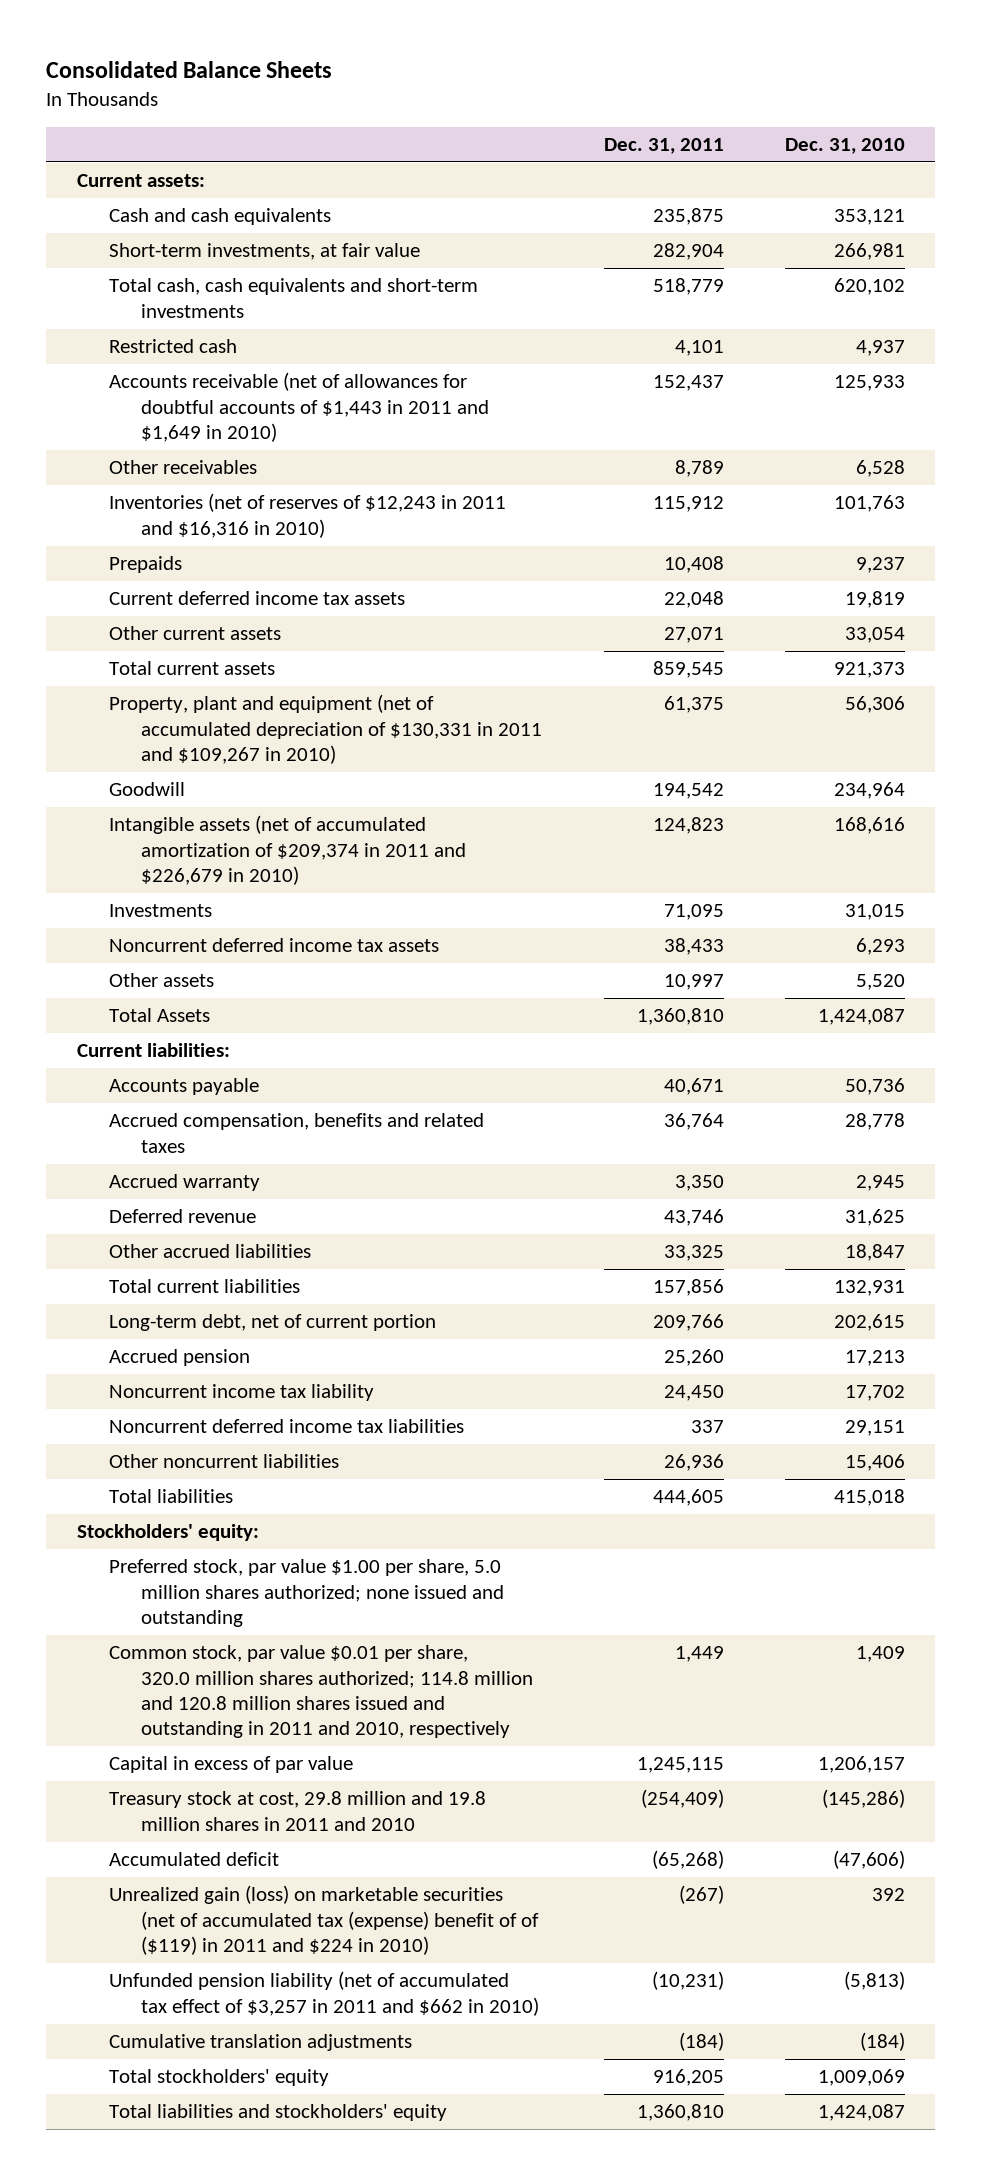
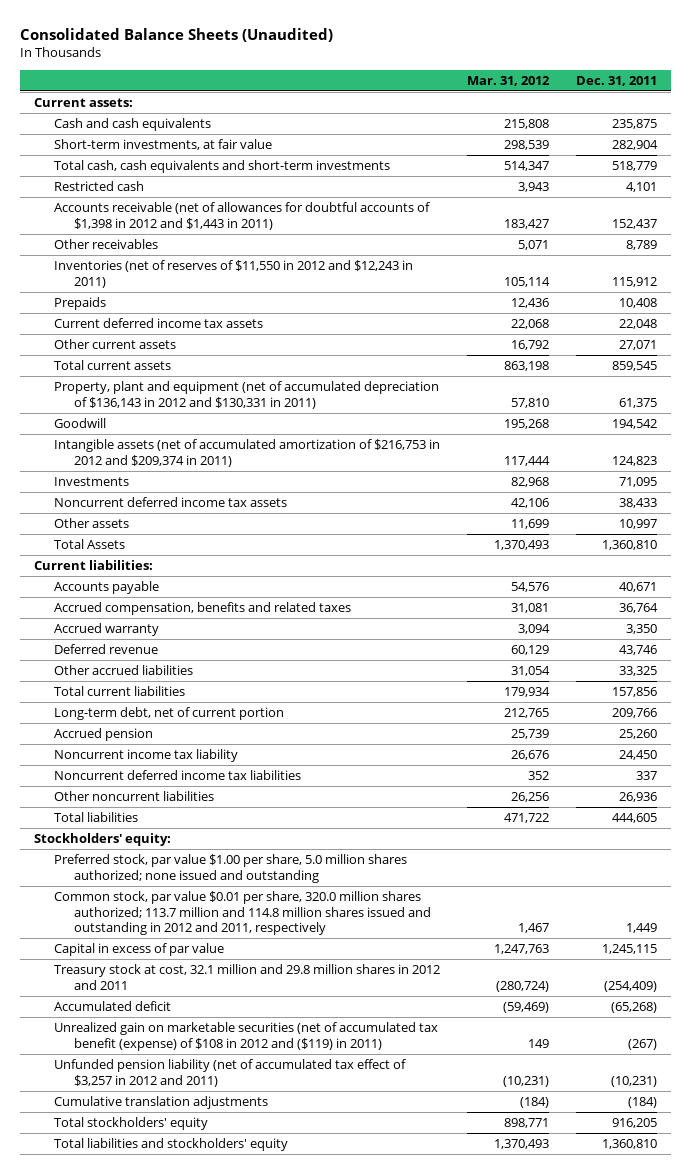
[46,61,333,79] Consolidated Balance Sheets -> [20,27,334,42] Consolidated Balance Sheets (Unaudited)
[784,138,905,155] Dec. 31, 2010 -> none
none -> [466,75,550,86] Mar. 31, 2012
[109,372,490,442] Accounts receivable (net of allowances for doubtful accounts of $1,443 in 2011 and $1,649 in 2010) -> [53,202,430,230] Accounts receivable (net of allowances for doubtful accounts of $1,398 in 2012 and $1,443 in 2011)
[109,493,507,538] Inventories (net of reserves of $12,243 in 2011 and $16,316 in 2010) -> [53,260,413,288] Inventories (net of reserves of $11,550 in 2012 and $12,243 in 2011)
[109,694,543,764] Property, plant and equipment (net of accumulated depreciation of $130,331 in 2011 and $109,267 in 2010) -> [53,381,439,409] Property, plant and equipment (net of accumulated depreciation of $136,143 in 2012 and $130,331 in 2011)
[109,815,467,885] Intangible assets (net of accumulated amortization of $209,374 in 2011 and $226,679 in 2010) -> [53,439,440,467] Intangible assets (net of accumulated amortization of $216,753 in 2012 and $209,374 in 2011)
[109,1645,534,1739] Common stock, par value $0.01 per share, 320.0 million shares authorized; 114.8 million and 120.8 million shares issued and outstanding in 2011 and 2010, respectively -> [53,891,431,935] Common stock, par value $0.01 per share, 320.0 million shares authorized; 113.7 million and 114.8 million shares issued and outstanding in 2012 and 2011, respectively
[109,1791,487,1831] Treasury stock at cost, 29.8 million and 19.8 million shares in 2011 and 2010 -> [53,964,440,990] Treasury stock at cost, 32.1 million and 29.8 million shares in 2012 and 2011
[109,1885,540,1955] Unrealized gain (loss) on marketable securities (net of accumulated tax (expense) benefit of of ($119) in 2011 and $224 in 2010) -> [53,1022,438,1051] Unrealized gain on marketable securities (net of accumulated tax benefit (expense) of $108 in 2012 and ($119) in 2011)
[109,1971,540,2016] Unfunded pension liability (net of accumulated tax effect of $3,257 in 2011 and $662 in 2010) -> [53,1059,406,1087] Unfunded pension liability (net of accumulated tax effect of $3,257 in 2012 and 2011)

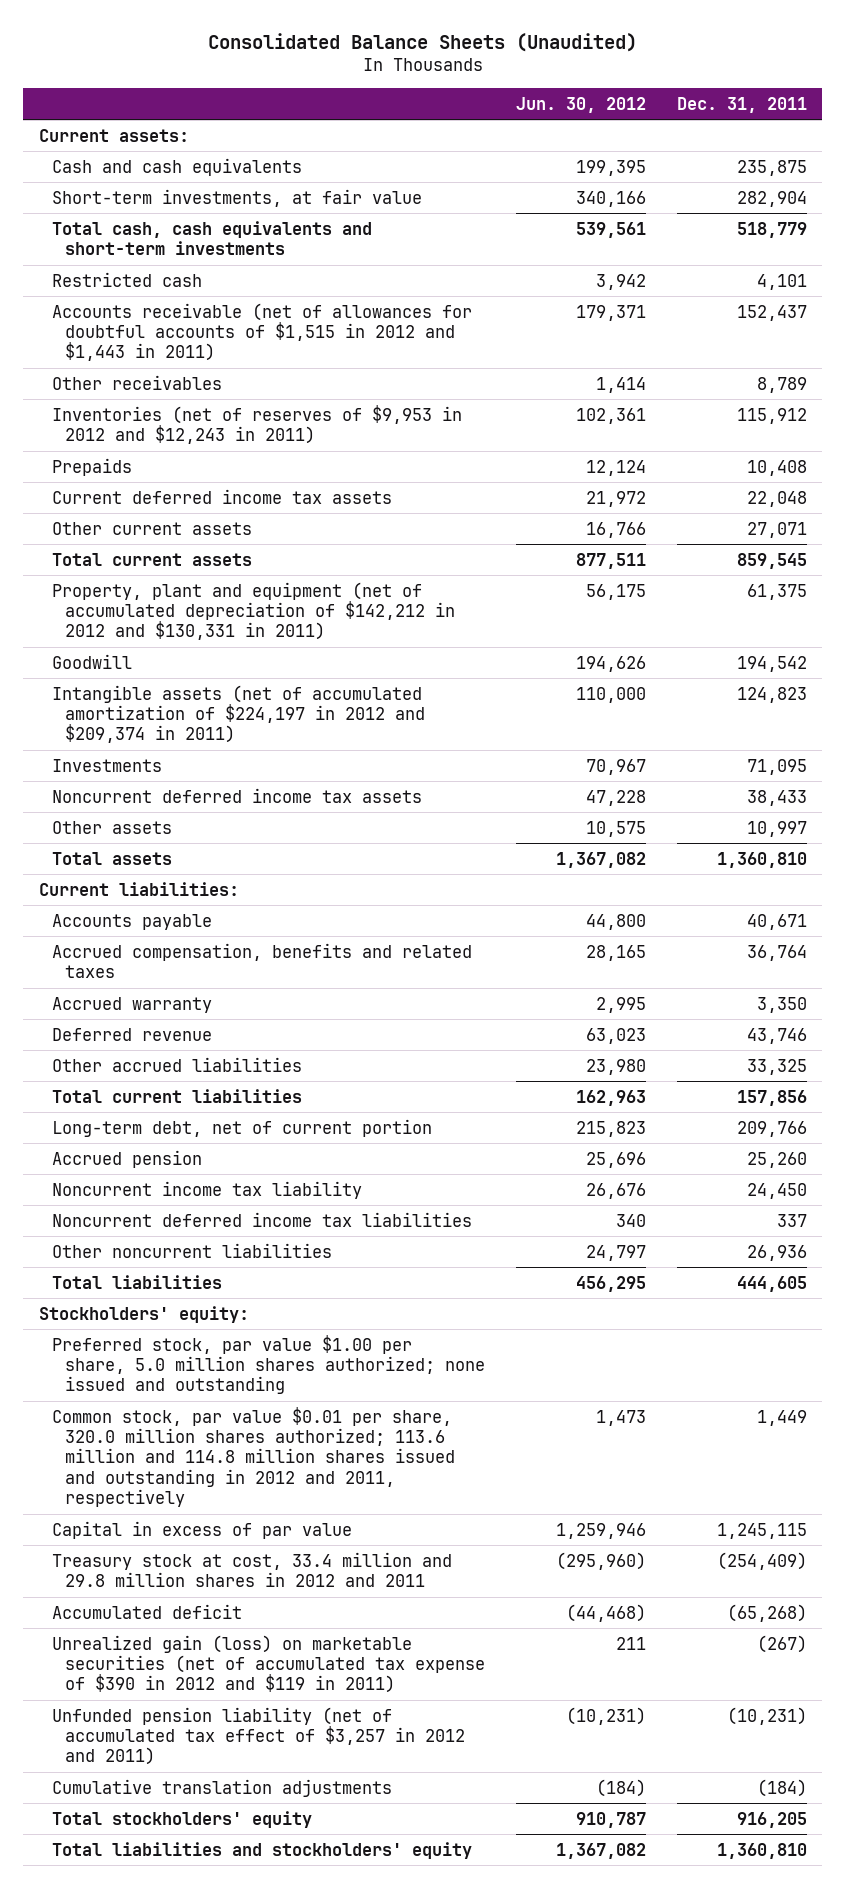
[466,75,550,86] Mar. 31, 2012 -> none
none -> [515,96,646,113] Jun. 30, 2012
[53,202,430,230] Accounts receivable (net of allowances for doubtful accounts of $1,398 in 2012 and $1,443 in 2011) -> [51,302,472,362] Accounts receivable (net of allowances for doubtful accounts of $1,515 in 2012 and $1,443 in 2011)
[53,260,413,288] Inventories (net of reserves of $11,550 in 2012 and $12,243 in 2011) -> [51,404,462,444] Inventories (net of reserves of $9,953 in 2012 and $12,243 in 2011)
[53,381,439,409] Property, plant and equipment (net of accumulated depreciation of $136,143 in 2012 and $130,331 in 2011) -> [51,581,455,641] Property, plant and equipment (net of accumulated depreciation of $142,212 in 2012 and $130,331 in 2011)
[53,439,440,467] Intangible assets (net of accumulated amortization of $216,753 in 2012 and $209,374 in 2011) -> [51,684,425,744] Intangible assets (net of accumulated amortization of $224,197 in 2012 and $209,374 in 2011)
[53,539,125,550] Total Assets -> [51,851,172,865] Total assets
[53,891,431,935] Common stock, par value $0.01 per share, 320.0 million shares authorized; 113.7 million and 114.8 million shares issued and outstanding in 2012 and 2011, respectively -> [51,1406,455,1507] Common stock, par value $0.01 per share, 320.0 million shares authorized; 113.6 million and 114.8 million shares issued and outstanding in 2012 and 2011, respectively
[53,964,440,990] Treasury stock at cost, 32.1 million and 29.8 million shares in 2012 and 2011 -> [51,1551,452,1587] Treasury stock at cost, 33.4 million and 29.8 million shares in 2012 and 2011
[53,1022,438,1051] Unrealized gain on marketable securities (net of accumulated tax benefit (expense) of $108 in 2012 and ($119) in 2011) -> [51,1634,485,1694] Unrealized gain (loss) on marketable securities (net of accumulated tax expense of $390 in 2012 and $119 in 2011)

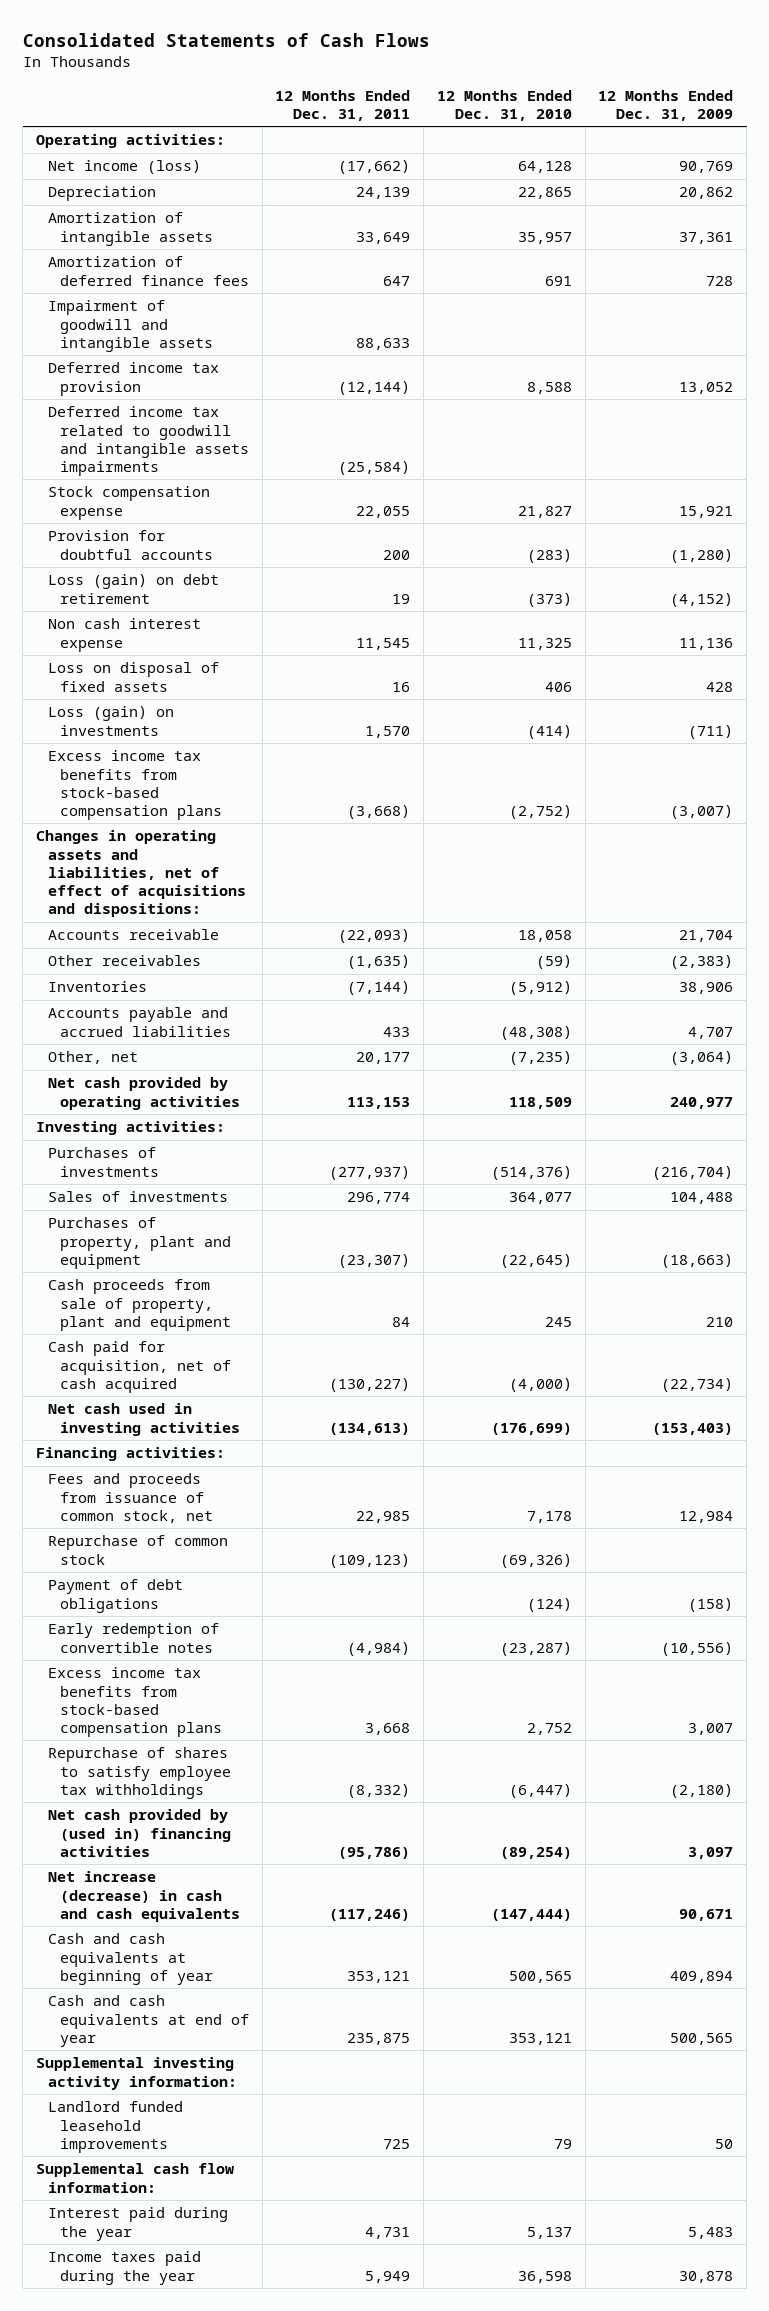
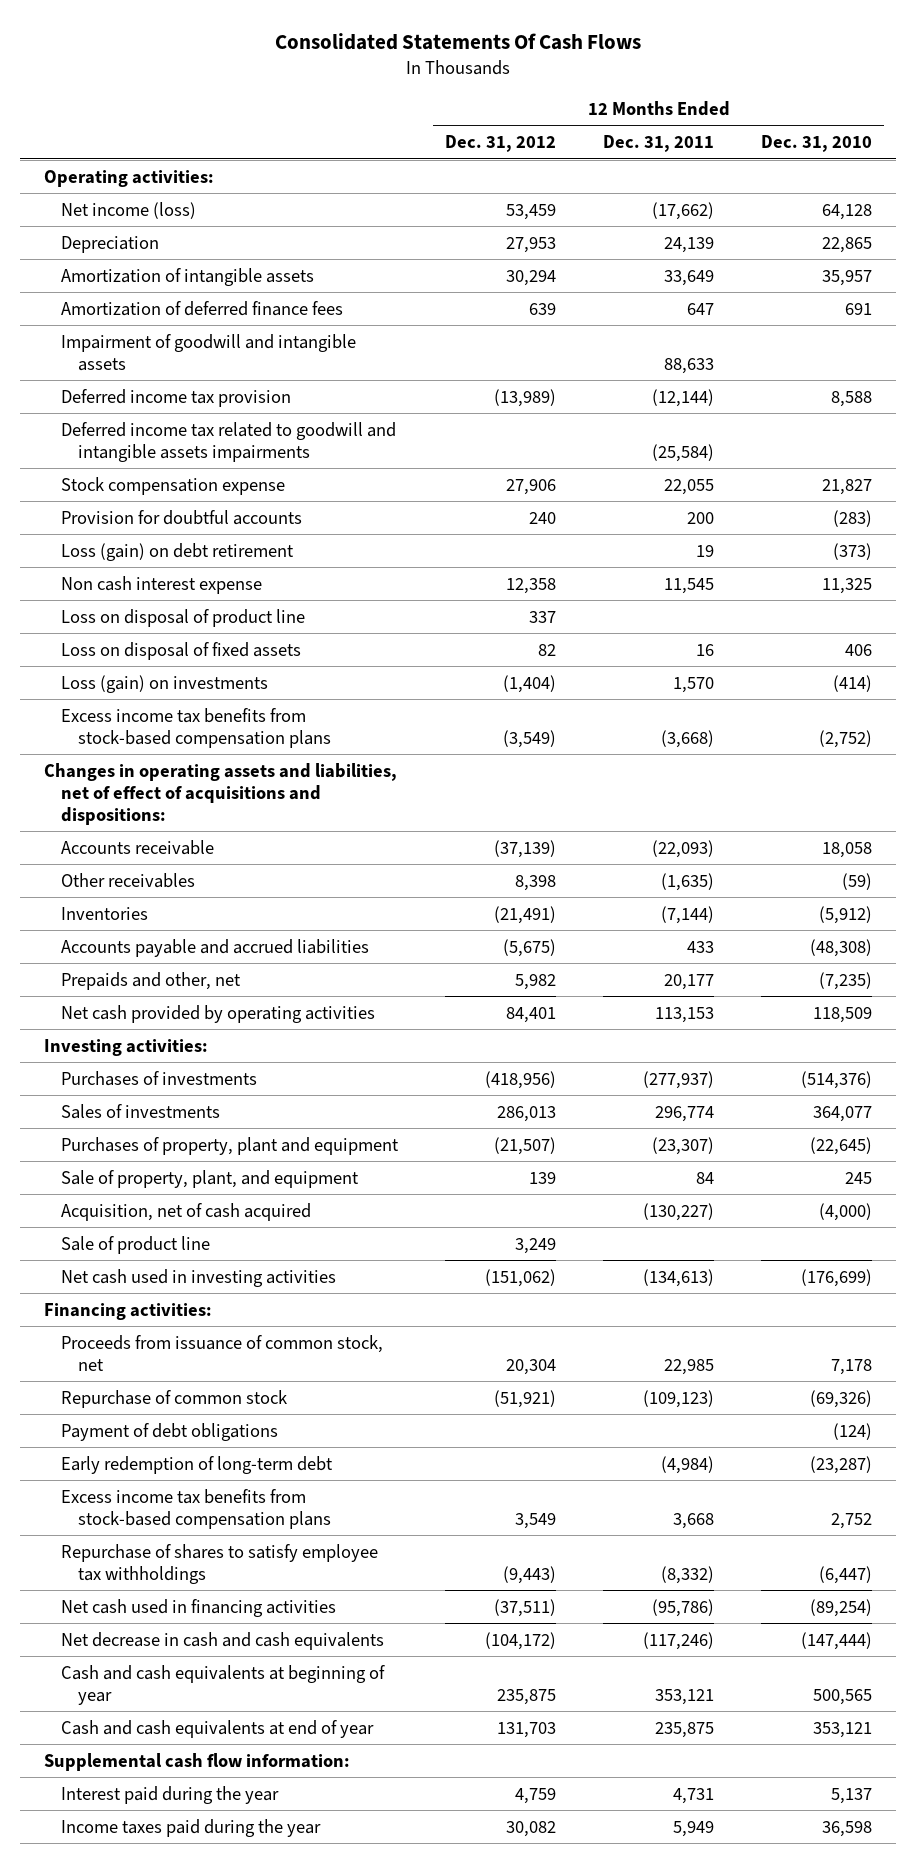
[22,32,430,47] Consolidated Statements of Cash Flows -> [275,32,642,50] Consolidated Statements Of Cash Flows
[598,89,734,121] 12 Months Ended Dec. 31, 2009 -> none
none -> [445,135,557,153] Dec. 31, 2012
none -> [61,608,306,627] Loss on disposal of product line
[48,1051,139,1065] Other, net -> [61,971,242,990] Prepaids and other, net
[48,1279,232,1331] Cash proceeds from sale of property, plant and equipment -> [61,1169,360,1188] Sale of property, plant, and equipment
[48,1341,232,1393] Cash paid for acquisition, net of cash acquired -> [61,1202,312,1221] Acquisition, net of cash acquired
none -> [61,1235,211,1254] Sale of product line
[48,1473,214,1523] Fees and proceeds from issuance of common stock, net -> [61,1334,384,1371] Proceeds from issuance of common stock, net
[48,1623,220,1653] Early redemption of convertible notes -> [61,1455,334,1474] Early redemption of long-term debt
[48,1809,232,1857] Net cash provided by (used in) financing activities -> [61,1598,337,1617] Net cash used in financing activities
[48,1871,241,1922] Net increase (decrease) in cash and cash equivalents -> [61,1631,385,1650] Net decrease in cash and cash equivalents
[36,2057,238,2090] Supplemental investing activity information: -> none
[48,2101,184,2153] Landlord funded leasehold improvements -> none

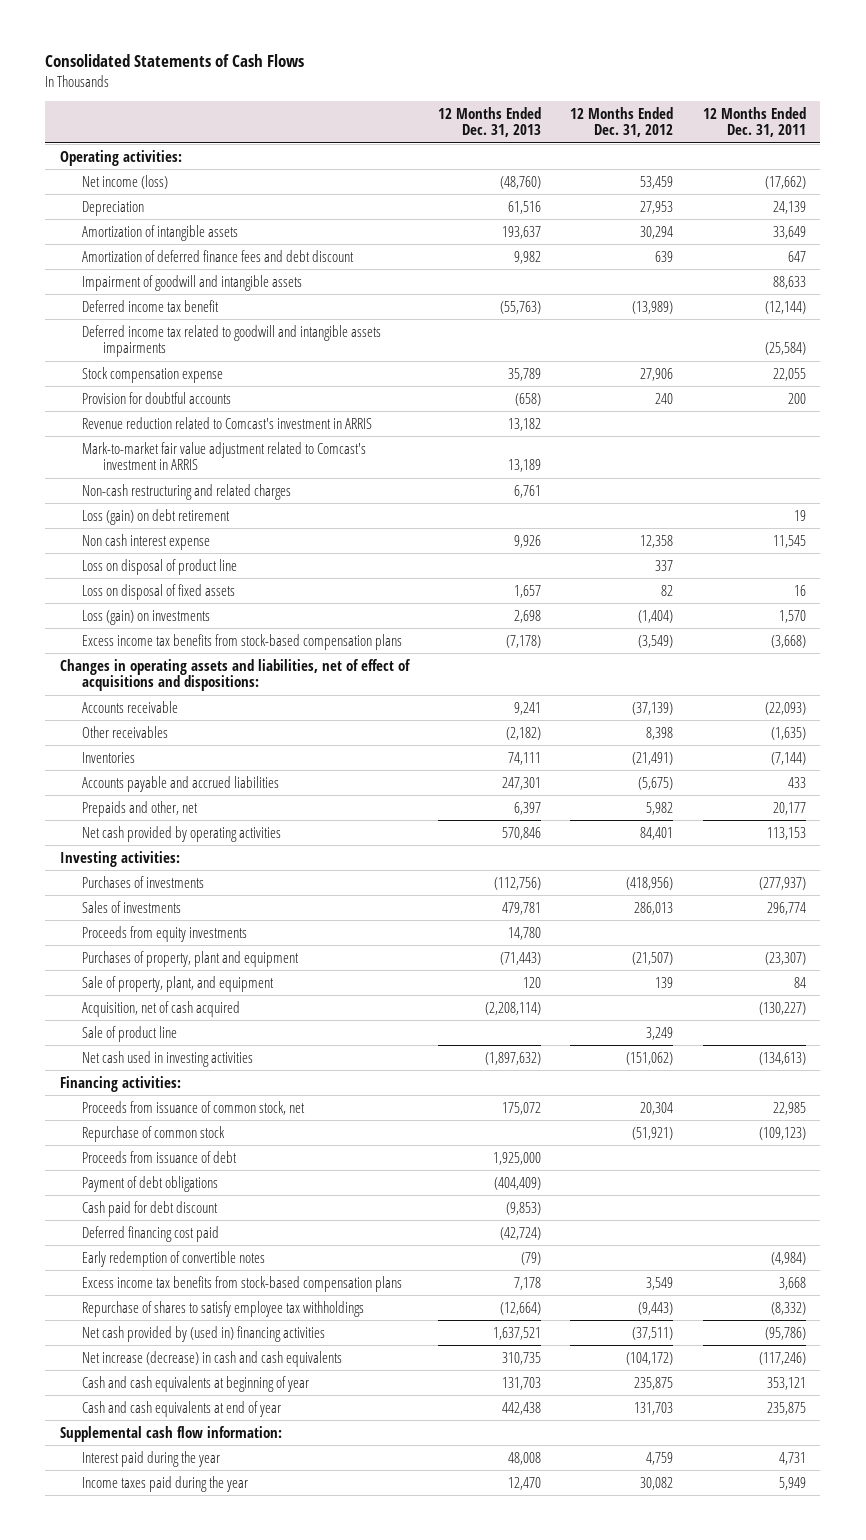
[275,32,642,50] Consolidated Statements Of Cash Flows -> [45,54,305,68] Consolidated Statements of Cash Flows
[761,135,873,153] Dec. 31, 2010 -> none
none -> [438,106,542,138] 12 Months Ended Dec. 31, 2013
[61,300,344,316] Amortization of deferred finance fees -> [81,249,354,262] Amortization of deferred finance fees and debt discount
[61,388,292,407] Deferred income tax provision -> [81,299,219,312] Deferred income tax benefit
none -> [81,416,372,429] Revenue reduction related to Comcast's investment in ARRIS
none -> [81,441,366,471] Mark-to-market fair value adjustment related to Comcast's investment in ARRIS
none -> [81,483,291,500] Non-cash restructuring and related charges
none -> [81,925,247,942] Proceeds from equity investments
none -> [81,1150,237,1163] Proceeds from issuance of debt
none -> [81,1200,218,1217] Cash paid for debt discount
none -> [81,1225,219,1242] Deferred financing cost paid
[61,1455,334,1474] Early redemption of long-term debt -> [81,1250,265,1267] Early redemption of convertible notes
[61,1598,337,1617] Net cash used in financing activities -> [81,1325,325,1342] Net cash provided by (used in) financing activities
[61,1631,385,1650] Net decrease in cash and cash equivalents -> [81,1350,342,1367] Net increase (decrease) in cash and cash equivalents

